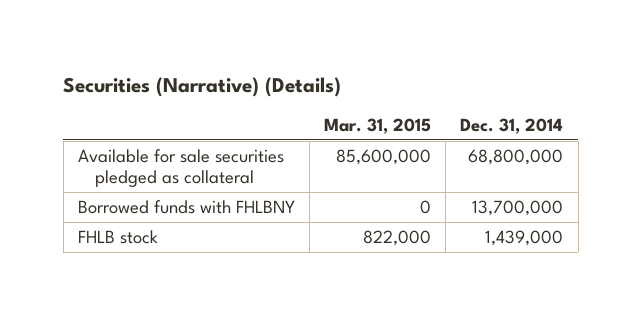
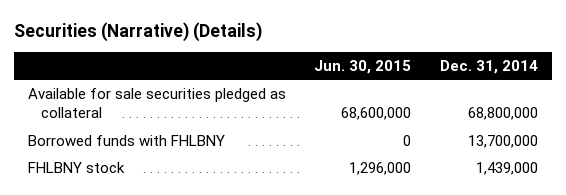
[324,118,432,135] Mar. 31, 2015 -> none
none -> [314,60,412,75] Jun. 30, 2015
[77,229,158,244] FHLB stock -> [27,162,125,174] FHLBNY stock

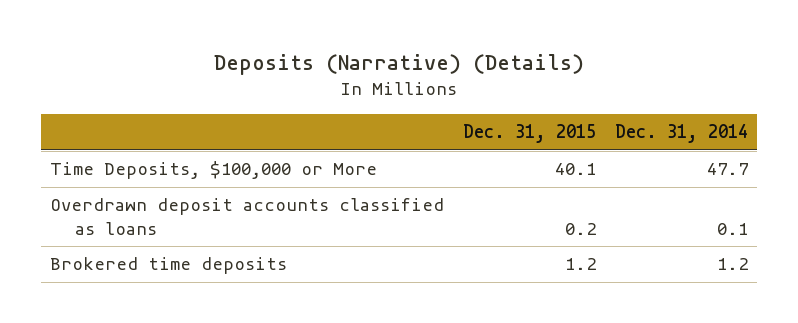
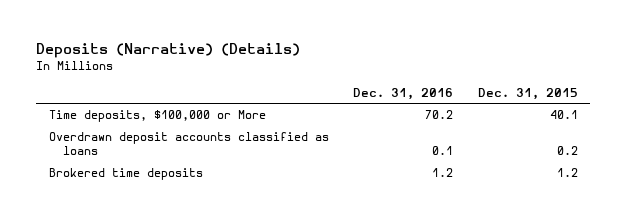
[614,124,748,144] Dec. 31, 2014 -> none
none -> [353,87,454,100] Dec. 31, 2016
[50,161,378,180] Time Deposits, $100,000 or More -> [48,110,266,123] Time deposits, $100,000 or More

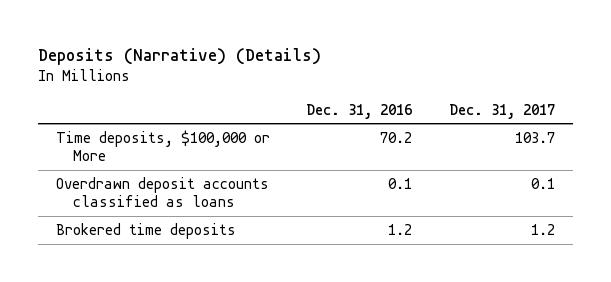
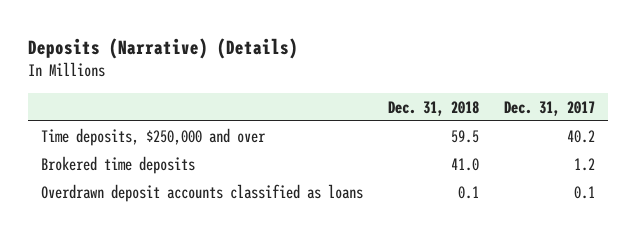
[306,103,413,119] Dec. 31, 2016 -> none
none -> [387,100,479,116] Dec. 31, 2018
[55,130,270,162] Time deposits, $100,000 or More -> [40,127,266,146] Time deposits, $250,000 and over
[514,132,555,144] 103.7 -> [567,129,596,143] 40.2
[55,177,269,208] Overdrawn deposit accounts classified as loans -> [40,183,363,202] Overdrawn deposit accounts classified as loans

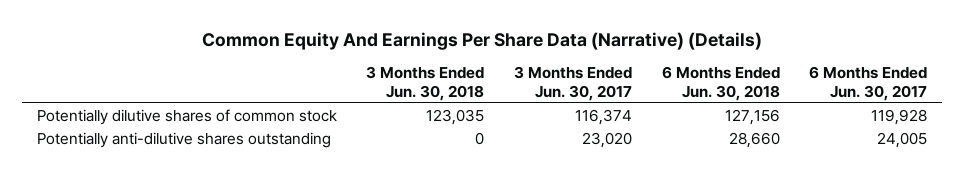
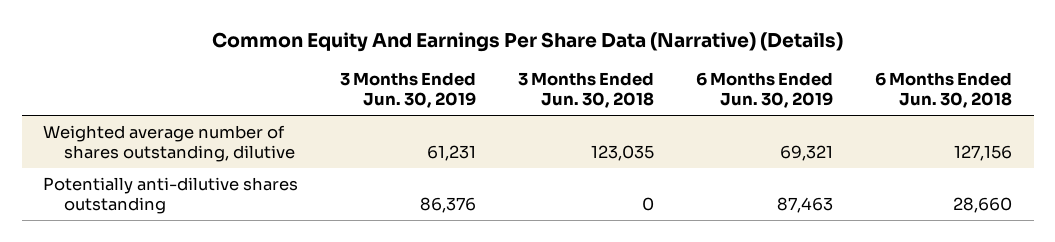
[513,66,632,101] 3 Months Ended Jun. 30, 2017 -> none
[809,66,928,101] 6 Months Ended Jun. 30, 2017 -> none
none -> [339,72,476,109] 3 Months Ended Jun. 30, 2019
none -> [696,72,834,109] 6 Months Ended Jun. 30, 2019
[36,109,337,126] Potentially dilutive shares of common stock -> [42,124,295,162] Weighted average number of shares outstanding, dilutive

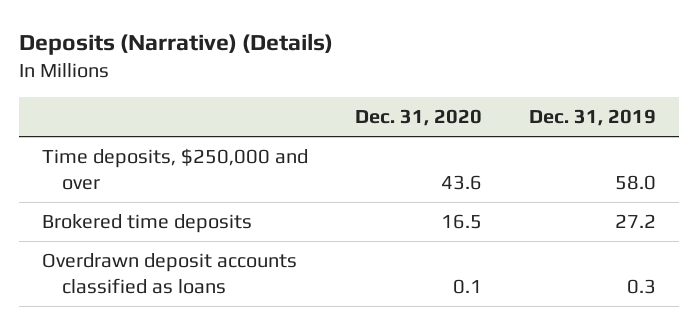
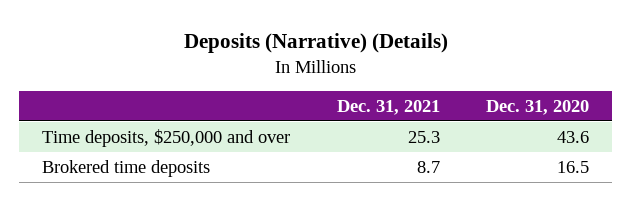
[528,109,656,127] Dec. 31, 2019 -> none
none -> [336,99,440,115] Dec. 31, 2021
[42,252,298,295] Overdrawn deposit accounts classified as loans -> none

